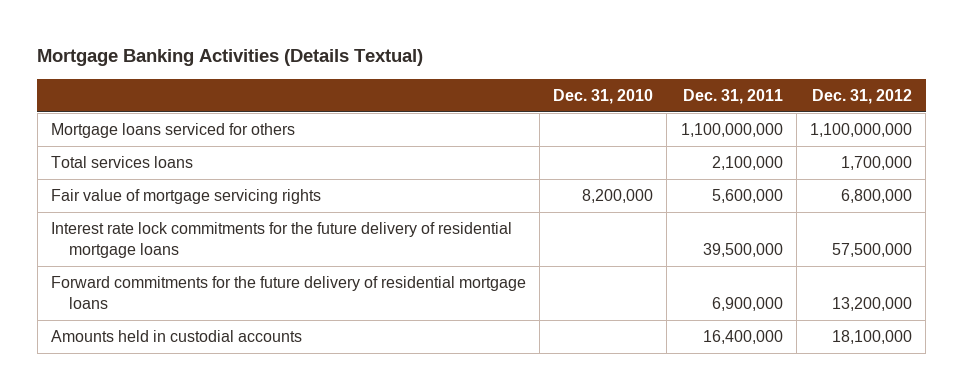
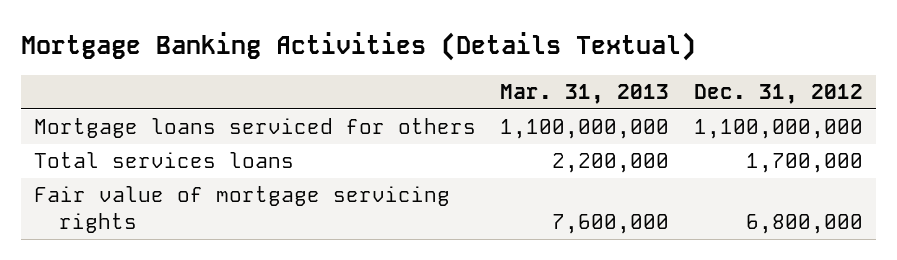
[553,88,654,104] Dec. 31, 2010 -> none
[682,88,783,104] Dec. 31, 2011 -> none
none -> [500,84,670,105] Mar. 31, 2013
[50,222,512,259] Interest rate lock commitments for the future delivery of residential mortgage loans -> none
[50,276,526,310] Forward commitments for the future delivery of residential mortgage loans -> none
[50,330,302,343] Amounts held in custodial accounts -> none

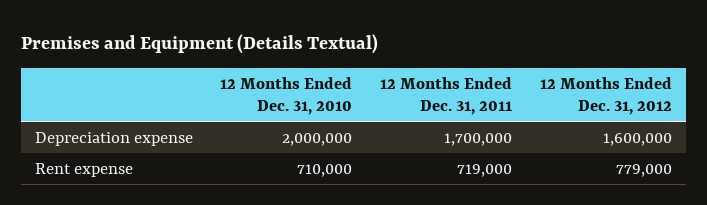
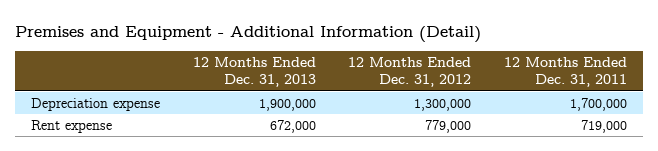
[20,34,378,55] Premises and Equipment (Details Textual) -> [15,26,482,44] Premises and Equipment - Additional Information (Detail)
[220,76,353,116] 12 Months Ended Dec. 31, 2010 -> none
none -> [192,57,316,88] 12 Months Ended Dec. 31, 2013
[602,132,672,146] 1,600,000 -> [414,99,472,112] 1,300,000

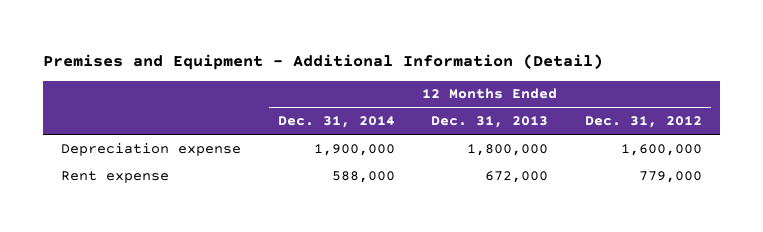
[503,57,627,88] 12 Months Ended Dec. 31, 2011 -> none
none -> [277,116,395,129] Dec. 31, 2014
[258,99,316,112] 1,900,000 -> [467,143,549,156] 1,800,000
[414,99,472,112] 1,300,000 -> [620,143,702,156] 1,600,000

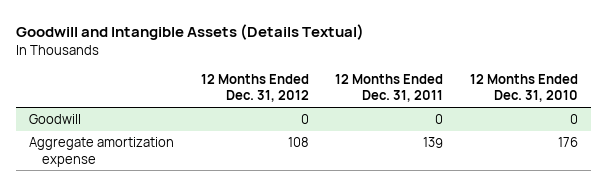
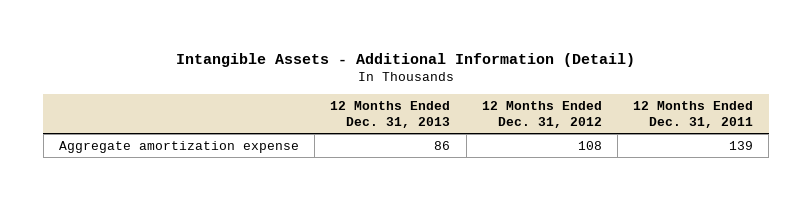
[16,23,365,40] Goodwill and Intangible Assets (Details Textual) -> [176,52,636,67] Intangible Assets - Additional Information (Detail)
[469,73,578,103] 12 Months Ended Dec. 31, 2010 -> none
none -> [330,100,451,129] 12 Months Ended Dec. 31, 2013
[29,114,82,125] Goodwill -> none

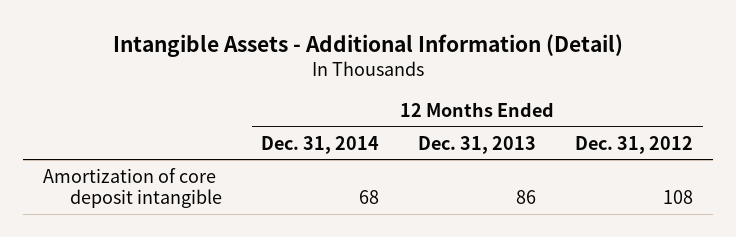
[632,100,753,129] 12 Months Ended Dec. 31, 2011 -> none
none -> [261,135,380,154] Dec. 31, 2014
[59,140,300,153] Aggregate amortization expense -> [42,167,223,209] Amortization of core deposit intangible

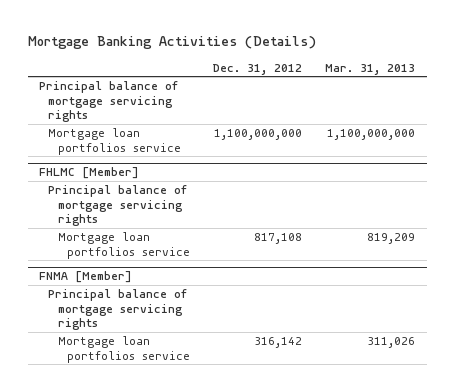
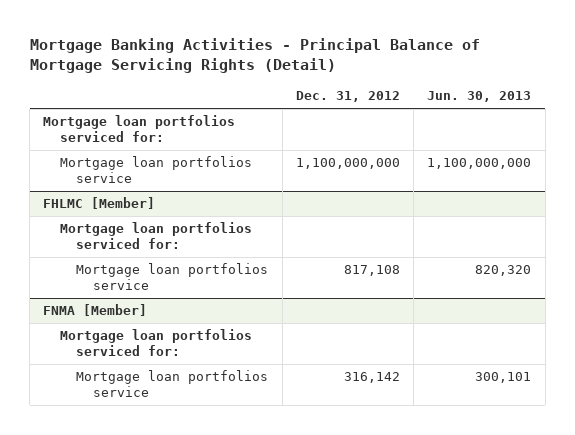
[27,36,316,50] Mortgage Banking Activities (Details) -> [29,37,480,74] Mortgage Banking Activities - Principal Balance of Mortgage Servicing Rights (Detail)
[325,63,416,75] Mar. 31, 2013 -> none
none -> [427,91,532,103] Jun. 30, 2013
[39,81,179,123] Principal balance of mortgage servicing rights -> [43,115,236,143] Mortgage loan portfolios serviced for:
[48,185,188,227] Principal balance of mortgage servicing rights -> [59,222,252,250] Mortgage loan portfolios serviced for:
[48,289,188,331] Principal balance of mortgage servicing rights -> [59,329,252,357] Mortgage loan portfolios serviced for:

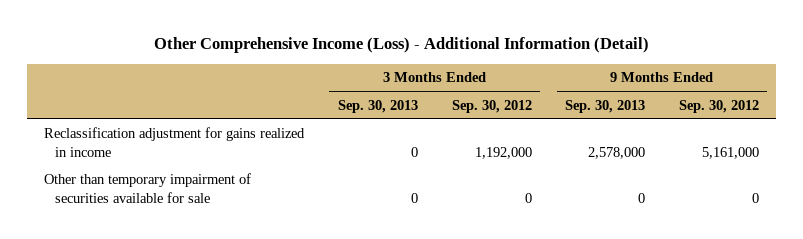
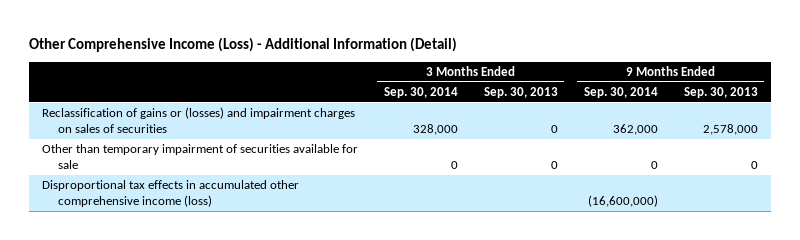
[451,99,532,113] Sep. 30, 2012 -> none
[678,99,759,113] Sep. 30, 2012 -> none
none -> [383,86,458,98] Sep. 30, 2014
none -> [583,86,658,98] Sep. 30, 2014
[44,127,306,157] Reclassification adjustment for gains realized in income -> [42,107,356,134] Reclassification of gains or (losses) and impairment charges on sales of securities
none -> [42,180,300,208] Disproportional tax effects in accumulated other comprehensive income (loss)

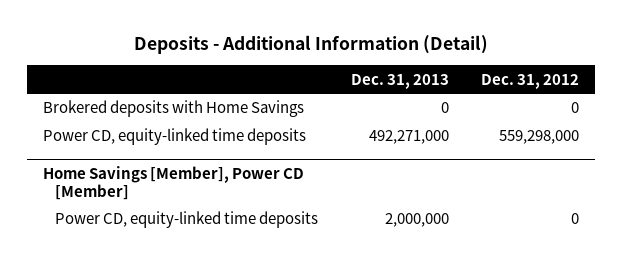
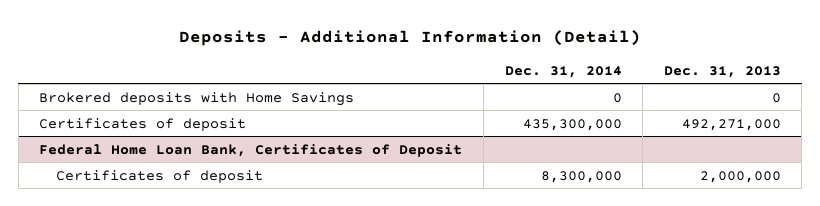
[481,73,580,89] Dec. 31, 2012 -> none
none -> [504,65,622,78] Dec. 31, 2014
[43,165,305,200] Home Savings [Member], Power CD [Member] -> none
[43,128,307,146] Power CD, equity-linked time deposits -> [39,117,247,131] Certificates of deposit
none -> [39,143,463,157] Federal Home Loan Bank, Certificates of Deposit
[55,211,319,229] Power CD, equity-linked time deposits -> [55,169,263,183] Certificates of deposit

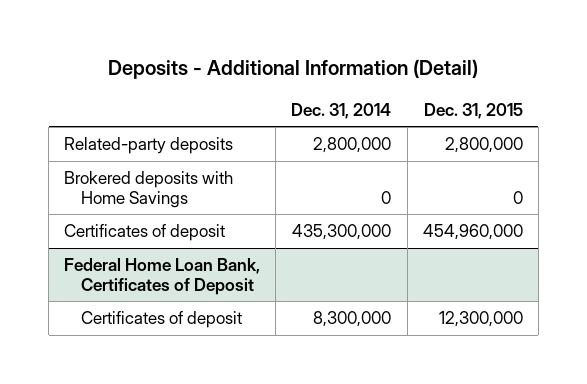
[663,65,781,78] Dec. 31, 2013 -> none
none -> [423,102,523,119] Dec. 31, 2015
none -> [64,137,234,155] Related-party deposits

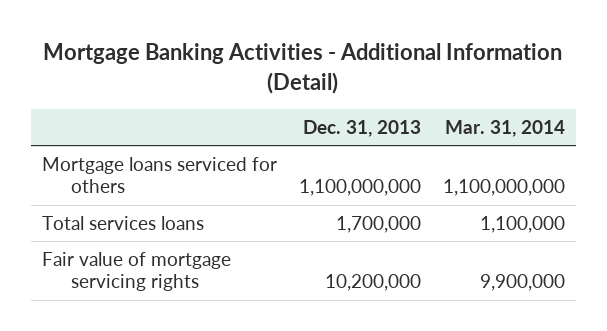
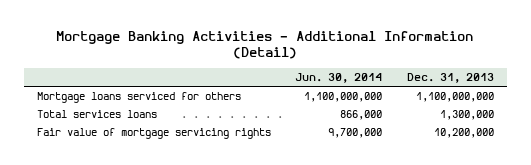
[444,119,565,137] Mar. 31, 2014 -> none
none -> [295,73,383,84] Jun. 30, 2014
[335,216,421,234] 1,700,000 -> [440,110,495,121] 1,300,000

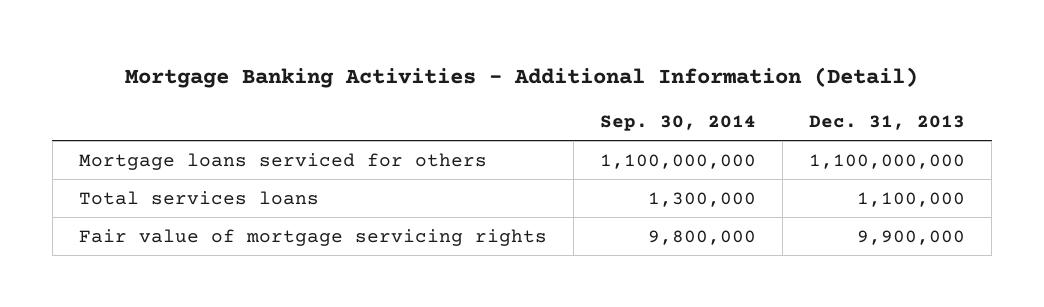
[295,73,383,84] Jun. 30, 2014 -> none
none -> [600,115,757,132] Sep. 30, 2014
[440,110,495,121] 1,300,000 -> [857,191,966,207] 1,100,000
[434,128,495,139] 10,200,000 -> [857,229,966,245] 9,900,000

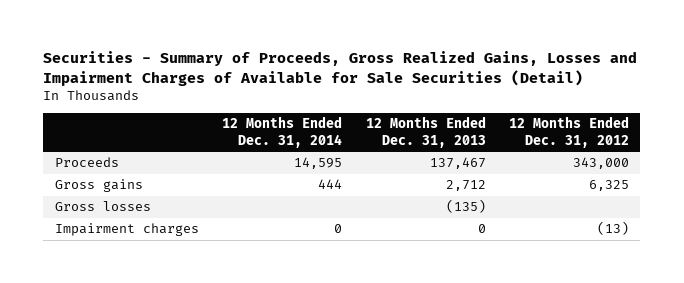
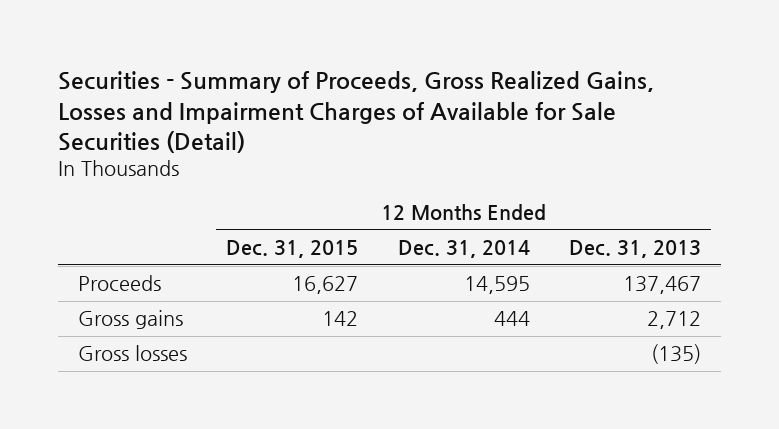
[508,116,629,148] 12 Months Ended Dec. 31, 2012 -> none
none -> [226,239,359,258] Dec. 31, 2015
[55,223,200,237] Impairment charges -> none

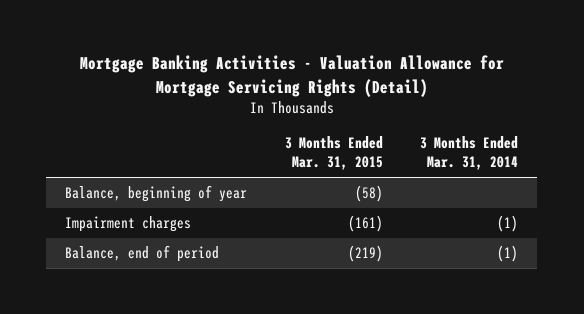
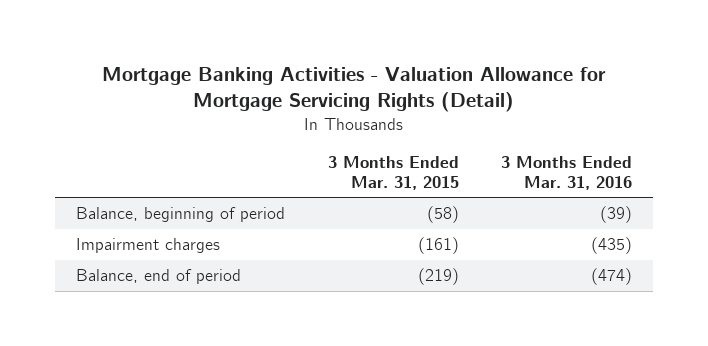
[420,136,519,171] 3 Months Ended Mar. 31, 2014 -> none
none -> [500,156,632,190] 3 Months Ended Mar. 31, 2016
[65,185,248,203] Balance, beginning of year -> [76,207,286,223] Balance, beginning of period

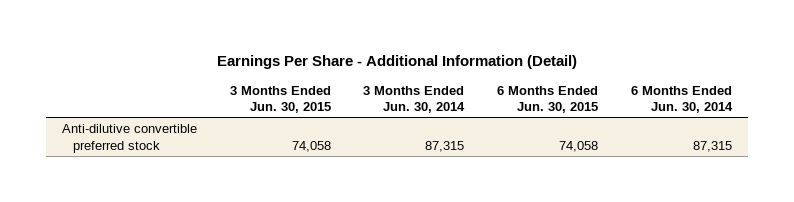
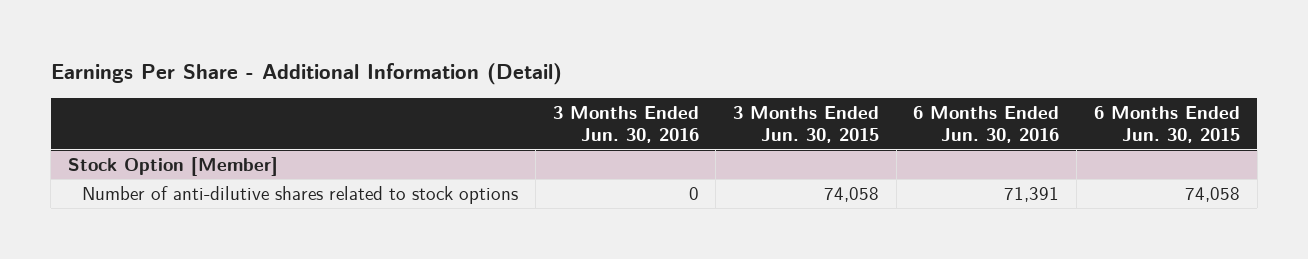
[363,85,466,113] 3 Months Ended Jun. 30, 2014 -> none
[630,85,733,113] 6 Months Ended Jun. 30, 2014 -> none
none -> [552,105,699,143] 3 Months Ended Jun. 30, 2016
none -> [913,105,1060,143] 6 Months Ended Jun. 30, 2016
none -> [68,156,279,176] Stock Option [Member]
[62,124,198,153] Anti-dilutive convertible preferred stock -> [82,185,519,204] Number of anti-dilutive shares related to stock options

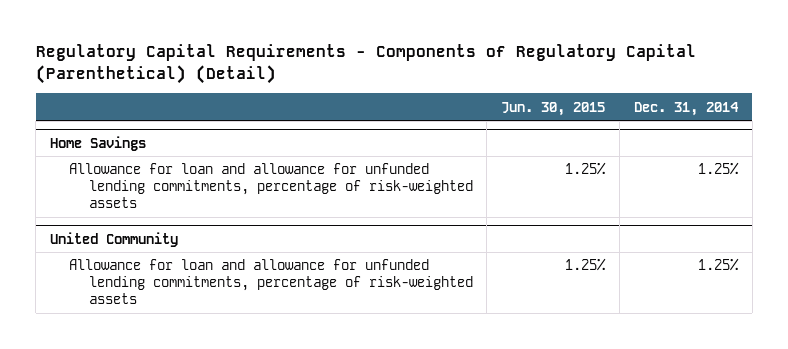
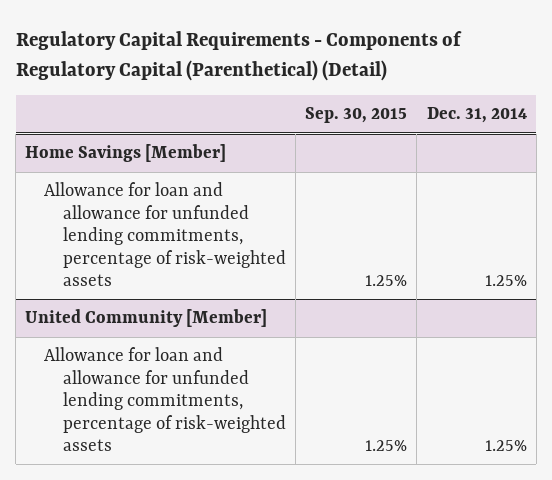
[501,101,606,116] Jun. 30, 2015 -> none
none -> [305,107,408,124] Sep. 30, 2015
[50,135,147,151] Home Savings -> [25,144,227,163] Home Savings [Member]
[50,231,179,247] United Community -> [25,309,268,328] United Community [Member]

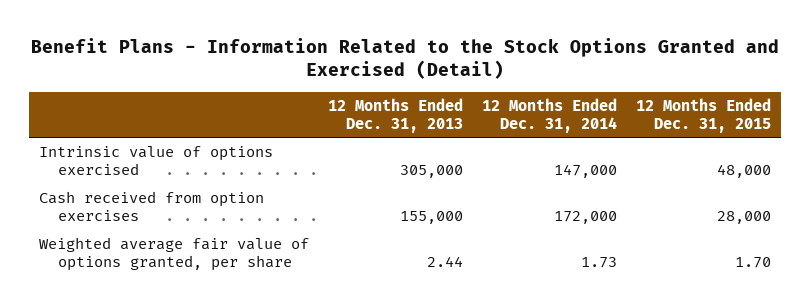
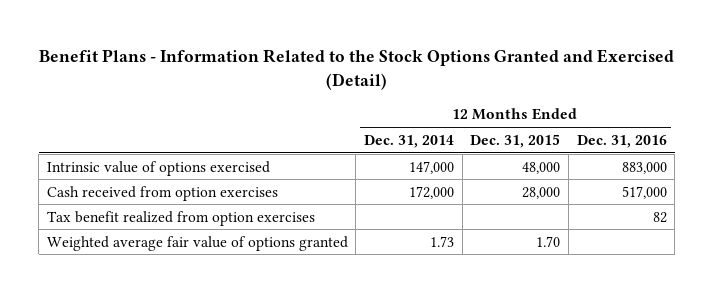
[327,97,463,133] 12 Months Ended Dec. 31, 2013 -> none
none -> [576,134,667,148] Dec. 31, 2016
none -> [46,210,315,226] Tax benefit realized from option exercises
[38,237,309,272] Weighted average fair value of options granted, per share -> [46,235,348,251] Weighted average fair value of options granted

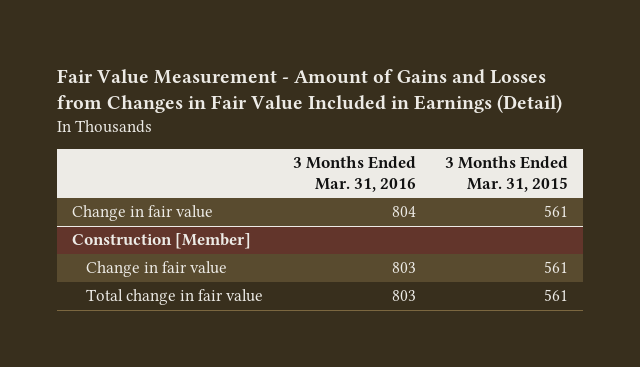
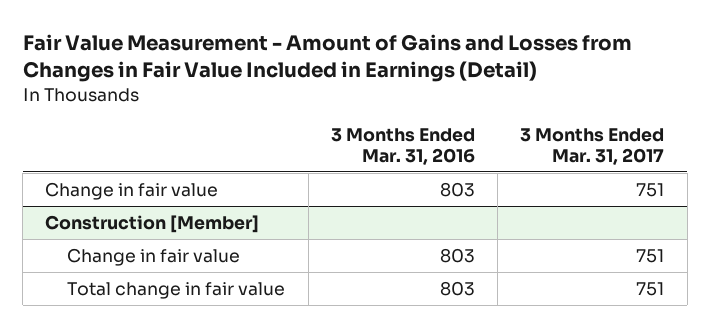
[445,155,569,193] 3 Months Ended Mar. 31, 2015 -> none
none -> [520,127,665,165] 3 Months Ended Mar. 31, 2017
[391,206,416,218] 804 -> [439,181,475,197] 803

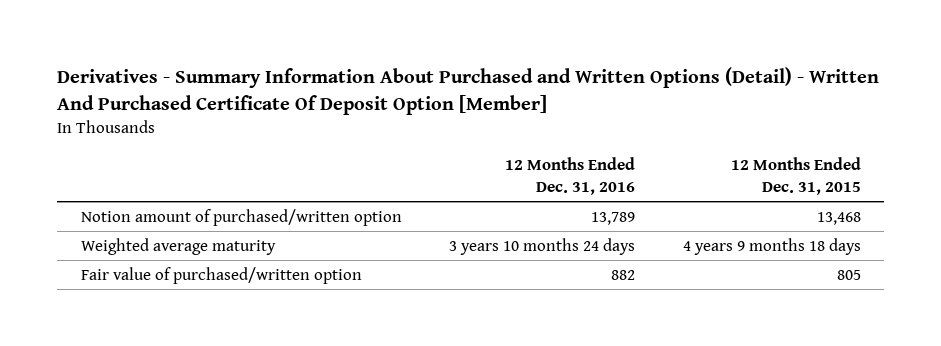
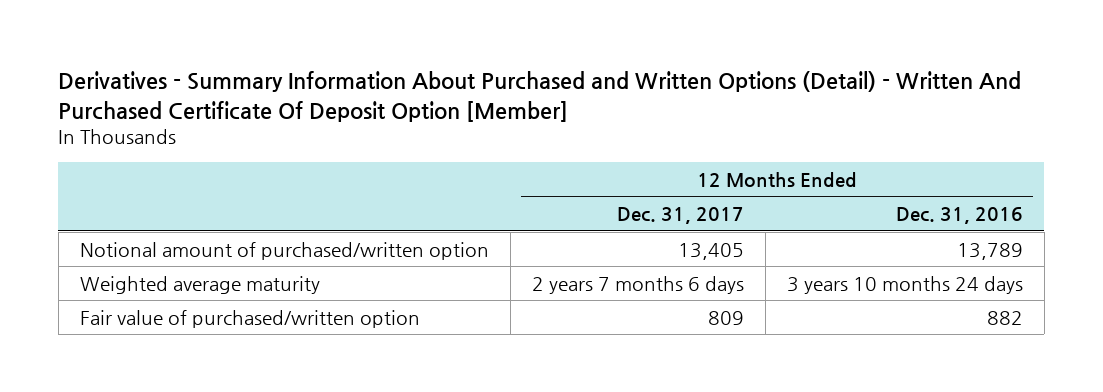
[730,157,861,195] 12 Months Ended Dec. 31, 2015 -> none
none -> [616,207,744,225] Dec. 31, 2017
[80,208,402,226] Notion amount of purchased/written option -> [79,241,489,260] Notional amount of purchased/written option

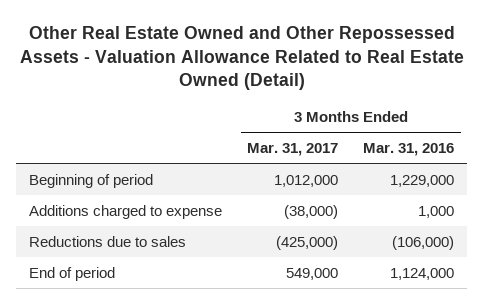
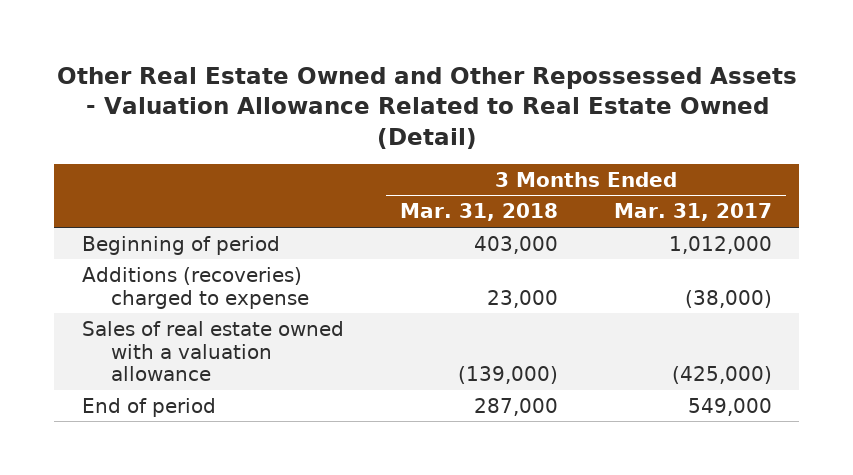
[363,142,455,156] Mar. 31, 2016 -> none
none -> [399,203,558,222] Mar. 31, 2018
[28,204,222,219] Additions charged to expense -> [81,266,310,309] Additions (recoveries) charged to expense
[28,235,186,247] Reductions due to sales -> [81,320,344,382] Sales of real estate owned with a valuation allowance

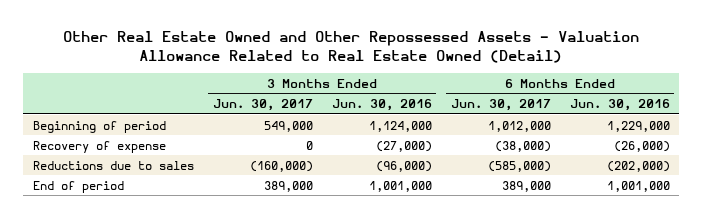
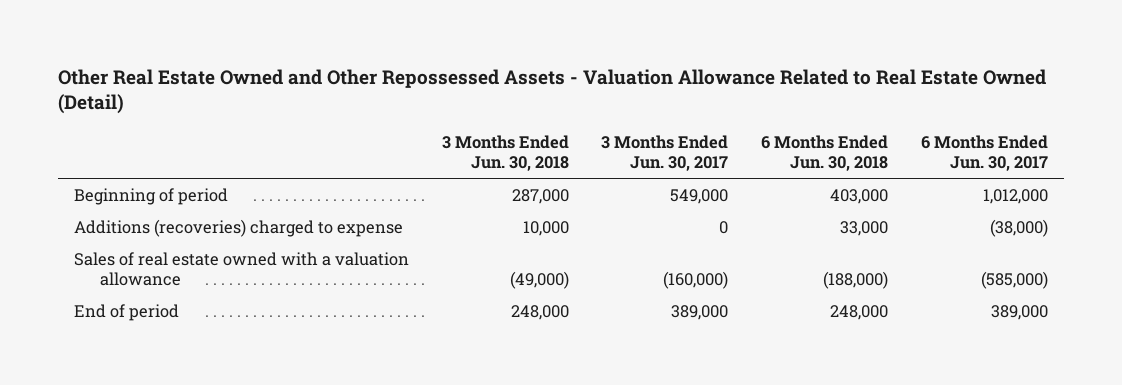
[331,99,432,112] Jun. 30, 2016 -> none
[569,99,670,112] Jun. 30, 2016 -> none
none -> [441,135,569,172] 3 Months Ended Jun. 30, 2018
none -> [760,135,888,172] 6 Months Ended Jun. 30, 2018
[32,140,166,153] Recovery of expense -> [73,219,403,238] Additions (recoveries) charged to expense
[32,160,194,170] Reductions due to sales -> [73,252,409,287] Sales of real estate owned with a valuation allowance

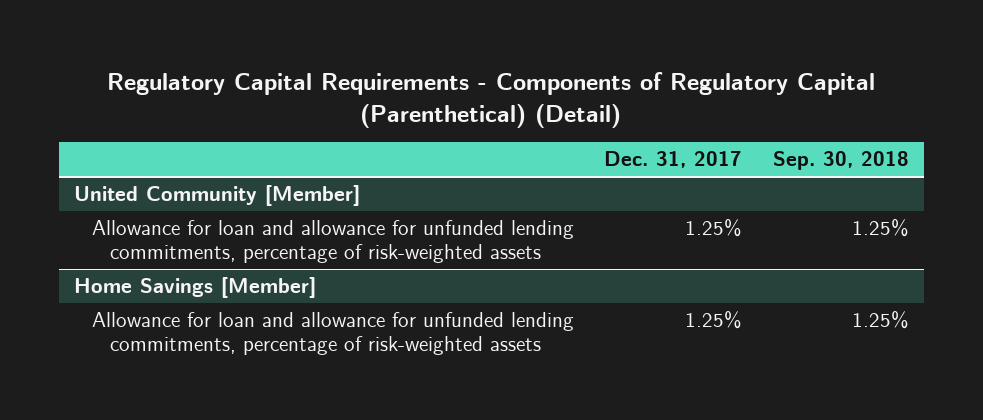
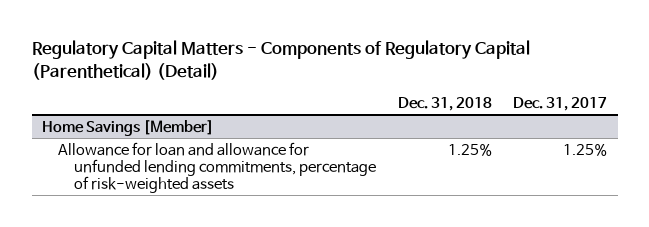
[107,72,876,129] Regulatory Capital Requirements - Components of Regulatory Capital (Parenthetical) (Detail) -> [31,40,530,80] Regulatory Capital Matters - Components of Regulatory Capital (Parenthetical) (Detail)
[772,151,909,171] Sep. 30, 2018 -> none
none -> [397,97,492,112] Dec. 31, 2018
[74,185,361,207] United Community [Member] -> none
[91,220,574,264] Allowance for loan and allowance for unfunded lending commitments, percentage of risk-weighted assets -> none

